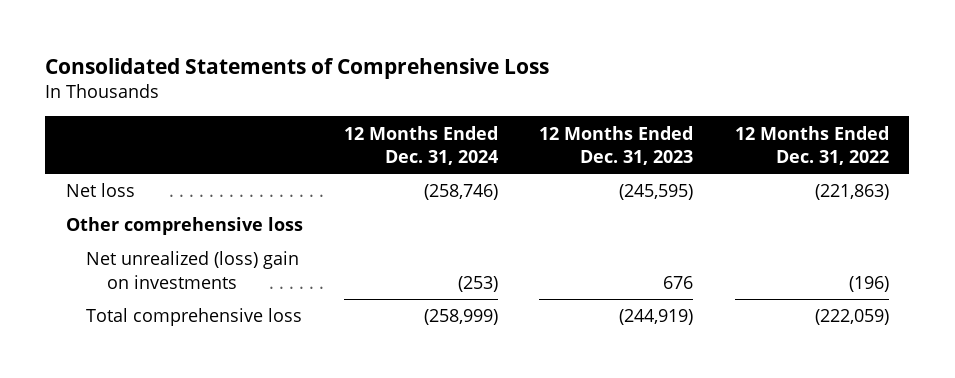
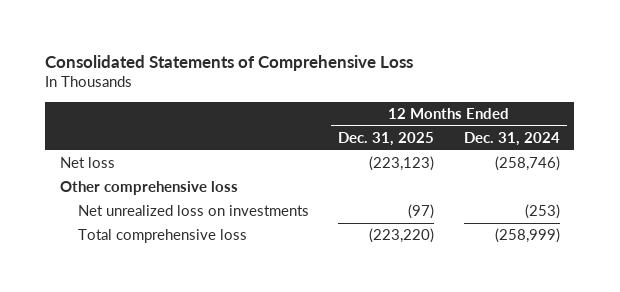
[539,125,694,165] 12 Months Ended Dec. 31, 2023 -> none
[734,125,889,165] 12 Months Ended Dec. 31, 2022 -> none
none -> [338,132,435,147] Dec. 31, 2025
[86,251,300,289] Net unrealized (loss) gain on investments -> [78,205,310,217] Net unrealized loss on investments

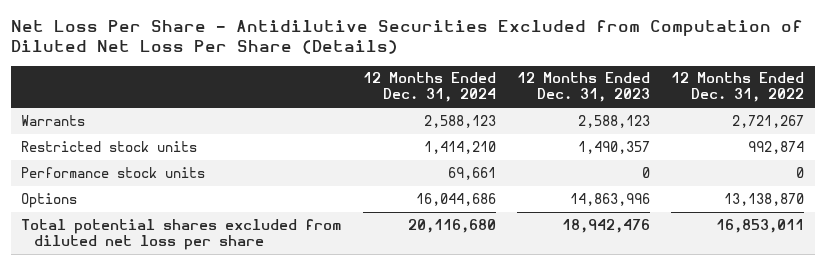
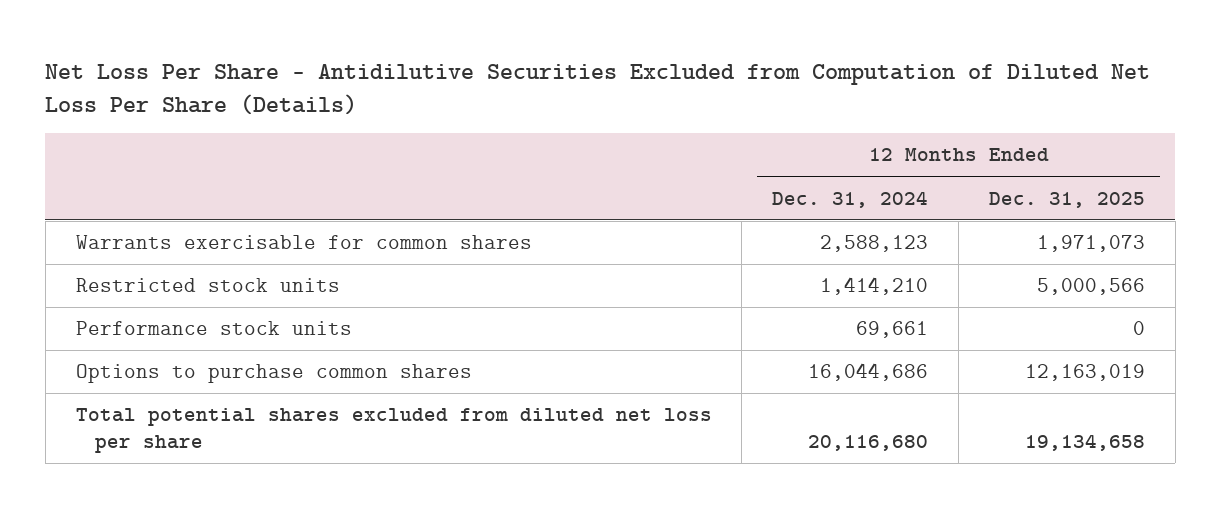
[517,72,651,103] 12 Months Ended Dec. 31, 2023 -> none
[671,72,805,103] 12 Months Ended Dec. 31, 2022 -> none
none -> [988,191,1145,208] Dec. 31, 2025
[21,114,86,126] Warrants -> [75,235,532,251] Warrants exercisable for common shares
[21,192,78,208] Options -> [75,364,472,384] Options to purchase common shares

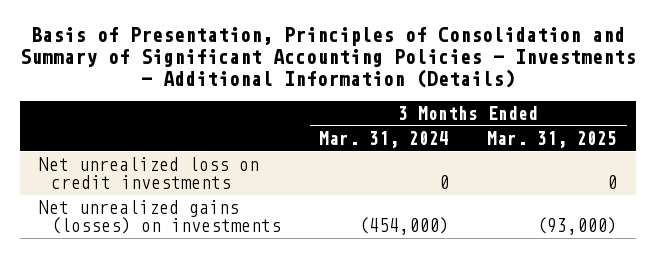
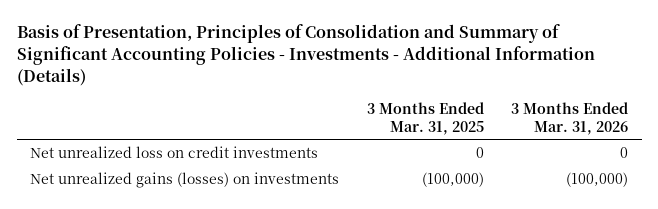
[319,130,450,148] Mar. 31, 2024 -> none
none -> [510,101,628,135] 3 Months Ended Mar. 31, 2026
[537,217,618,236] (93,000) -> [421,172,484,188] (100,000)

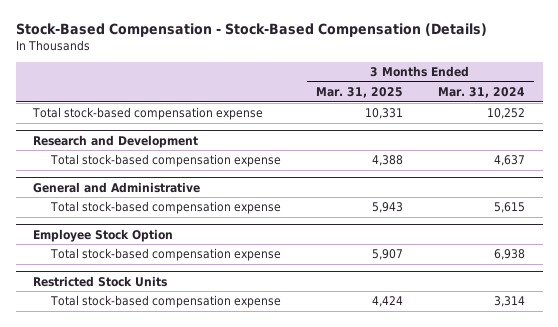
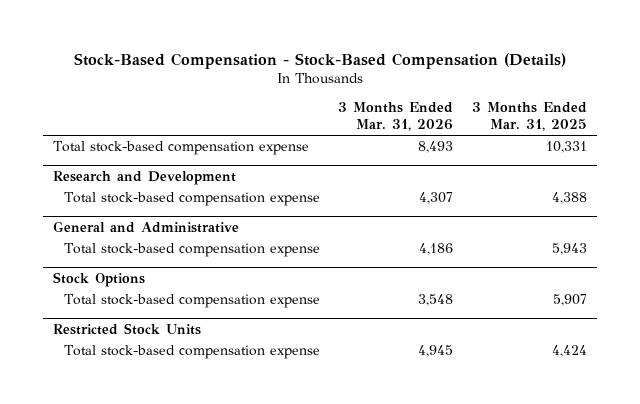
[437,87,525,99] Mar. 31, 2024 -> none
none -> [338,102,454,132] 3 Months Ended Mar. 31, 2026
[33,228,174,242] Employee Stock Option -> [52,271,145,287] Stock Options

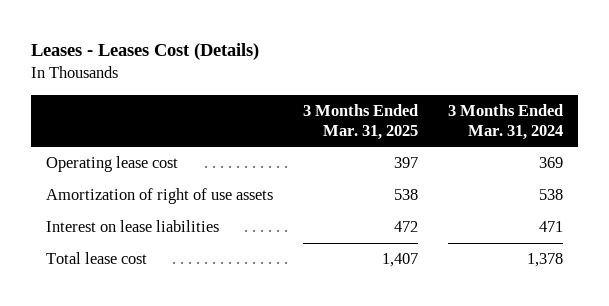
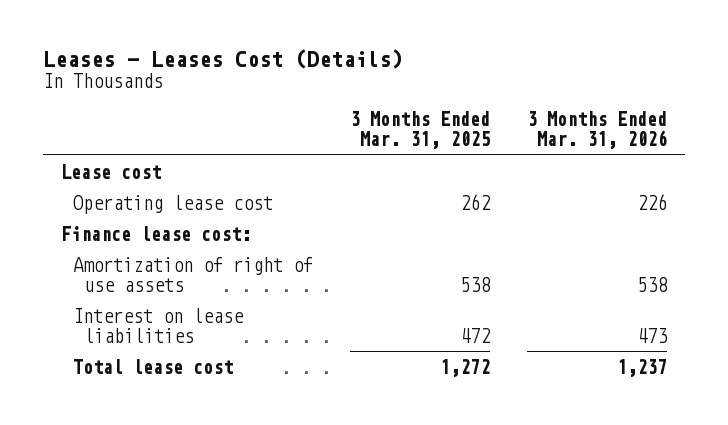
[447,103,563,140] 3 Months Ended Mar. 31, 2024 -> none
none -> [526,111,667,150] 3 Months Ended Mar. 31, 2026
none -> [61,163,162,179] Lease cost
[393,157,418,169] 397 -> [459,193,491,210] 262
none -> [61,225,252,241] Finance lease cost:
[381,253,418,268] 1,407 -> [439,358,490,377] 1,272

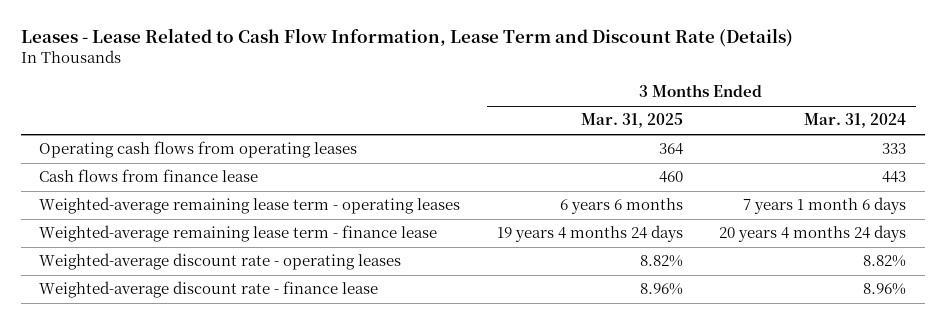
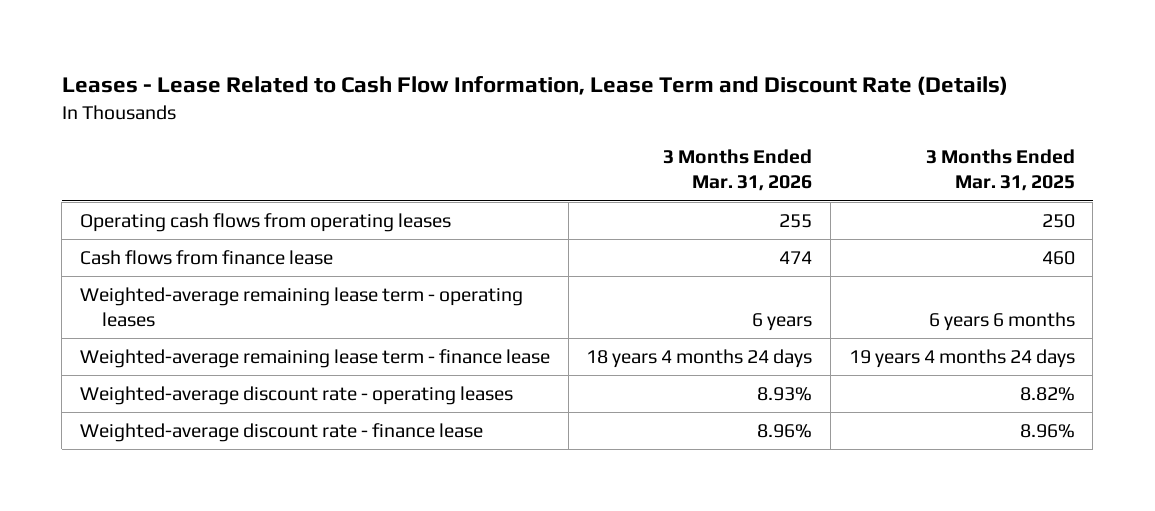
[804,113,907,129] Mar. 31, 2024 -> none
none -> [663,149,813,192] 3 Months Ended Mar. 31, 2026
[658,143,683,156] 364 -> [1041,214,1075,229] 250

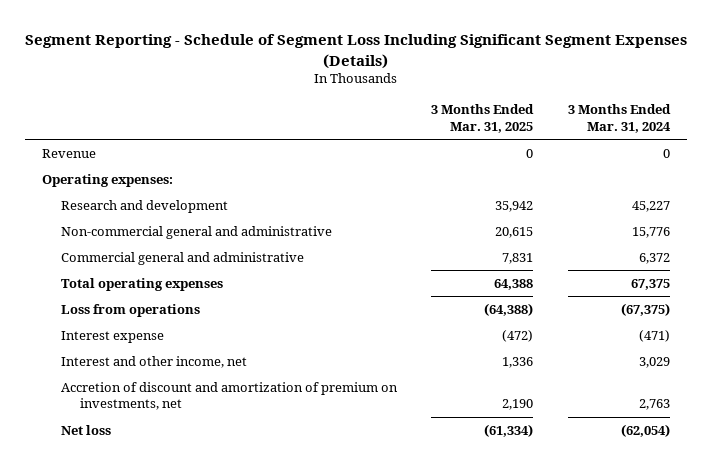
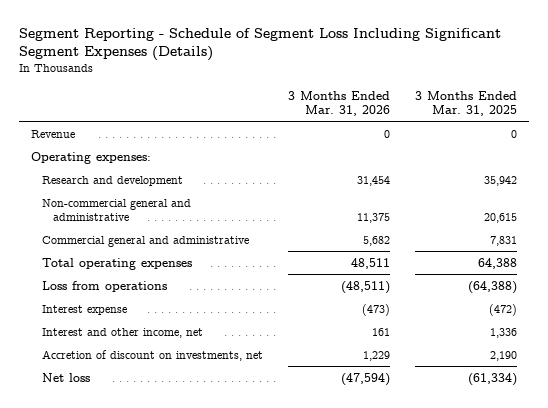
[567,104,671,133] 3 Months Ended Mar. 31, 2024 -> none
none -> [288,90,391,116] 3 Months Ended Mar. 31, 2026
[60,381,398,411] Accretion of discount and amortization of premium on investments, net -> [42,349,264,361] Accretion of discount on investments, net

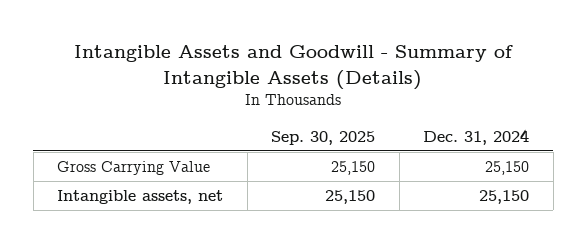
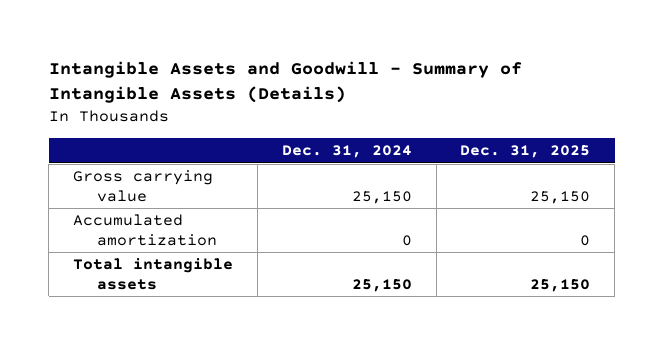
[271,130,376,145] Sep. 30, 2025 -> none
none -> [460,144,591,158] Dec. 31, 2025
[57,161,211,176] Gross Carrying Value -> [73,170,214,202] Gross carrying value
none -> [73,214,218,246] Accumulated amortization
[57,190,224,205] Intangible assets, net -> [73,258,234,290] Total intangible assets

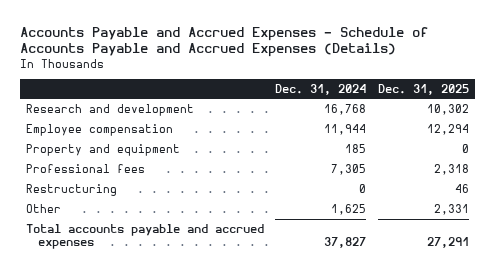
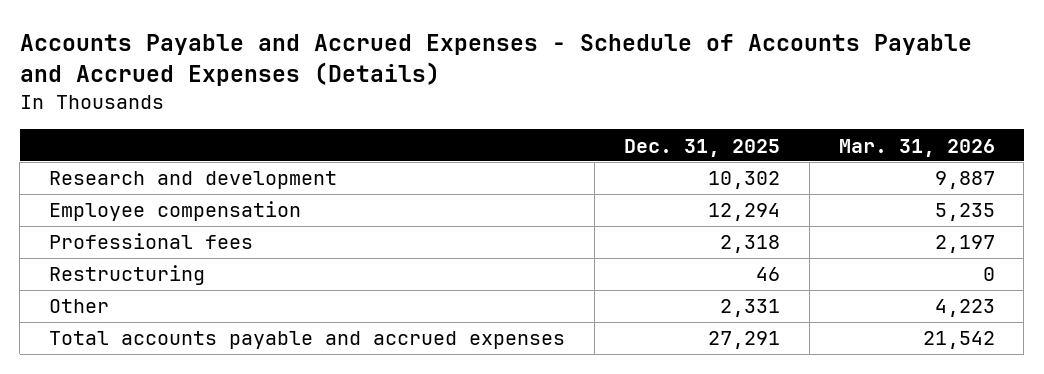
[275,83,367,95] Dec. 31, 2024 -> none
none -> [838,138,995,157] Mar. 31, 2026
[25,144,180,157] Property and equipment -> none

